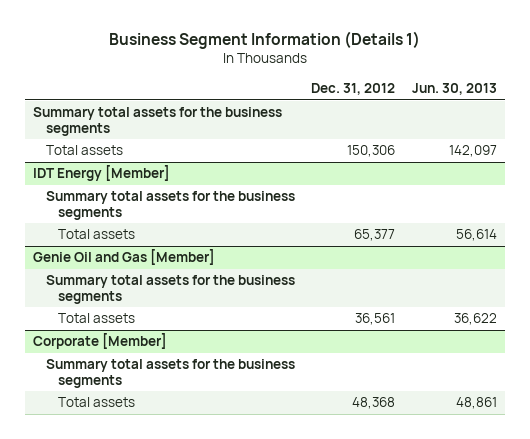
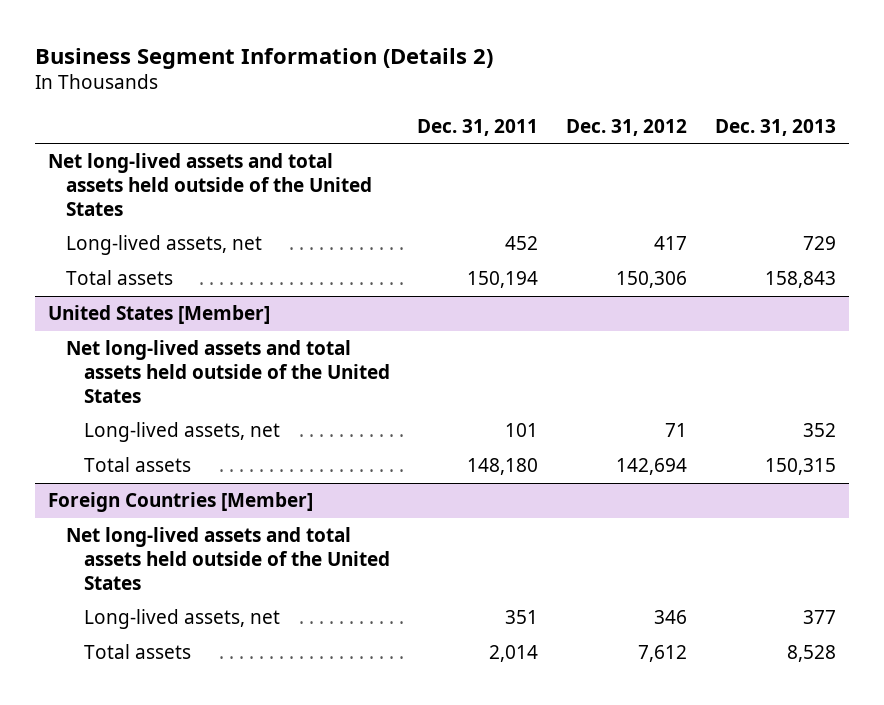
[108,31,420,50] Business Segment Information (Details 1) -> [34,47,493,69] Business Segment Information (Details 2)
[411,82,497,95] Jun. 30, 2013 -> none
none -> [417,118,539,136] Dec. 31, 2011
none -> [714,118,836,136] Dec. 31, 2013
[33,107,283,136] Summary total assets for the business segments -> none
none -> [48,153,373,216] Net long-lived assets and total assets held outside of the United States
none -> [66,235,263,256] Long-lived assets, net
[33,165,171,182] IDT Energy [Member] -> none
[45,191,295,220] Summary total assets for the business segments -> none
[33,249,216,266] Genie Oil and Gas [Member] -> none
[45,275,295,304] Summary total assets for the business segments -> none
[33,333,168,350] Corporate [Member] -> none
[45,359,295,388] Summary total assets for the business segments -> none
[58,397,136,408] Total assets -> none
none -> [48,305,271,325] United States [Member]
none -> [66,340,390,403] Net long-lived assets and total assets held outside of the United States
none -> [83,422,280,443] Long-lived assets, net
[354,229,396,242] 65,377 -> [615,458,687,476] 142,694
none -> [48,492,314,513] Foreign Countries [Member]
none -> [66,527,390,590] Net long-lived assets and total assets held outside of the United States
none -> [83,609,280,630] Long-lived assets, net
[355,313,396,326] 36,561 -> [637,645,687,663] 7,612

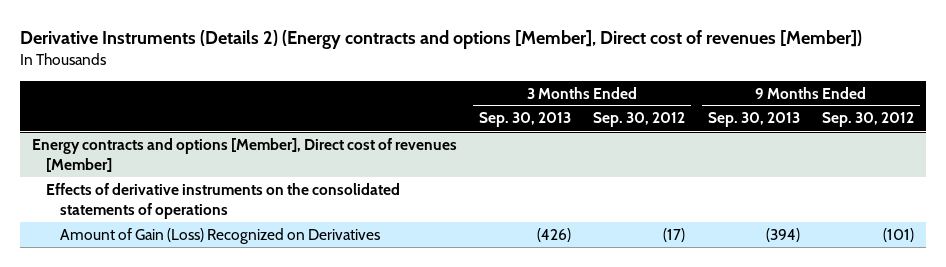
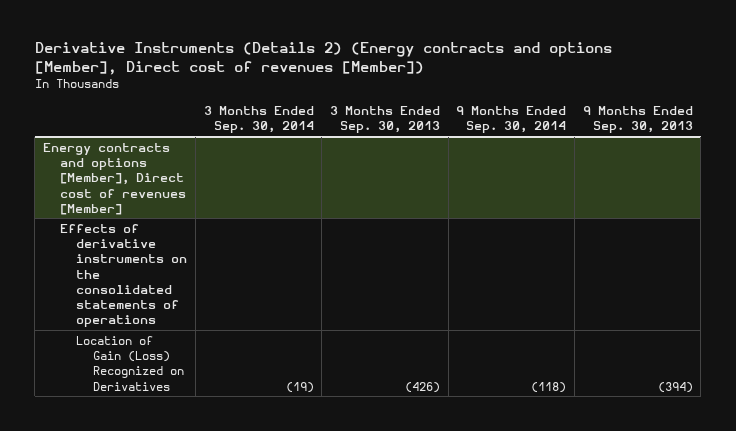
[593,112,686,128] Sep. 30, 2012 -> none
[822,112,915,128] Sep. 30, 2012 -> none
none -> [203,106,314,134] 3 Months Ended Sep. 30, 2014
none -> [456,106,567,134] 9 Months Ended Sep. 30, 2014
[60,227,381,244] Amount of Gain (Loss) Recognized on Derivatives -> [76,335,184,391] Location of Gain (Loss) Recognized on Derivatives

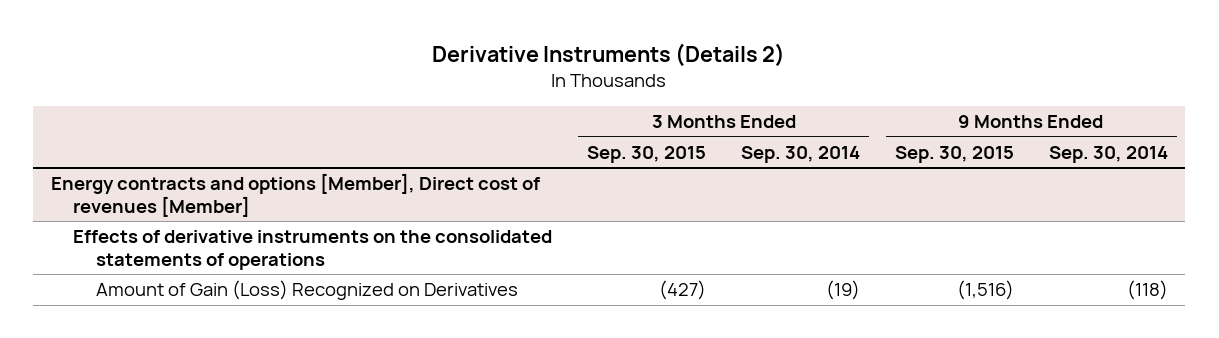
[34,42,612,76] Derivative Instruments (Details 2) (Energy contracts and options [Member], Direct cost of revenues [Member]) -> [432,43,786,68] Derivative Instruments (Details 2)
[329,106,440,134] 3 Months Ended Sep. 30, 2013 -> none
[582,106,693,134] 9 Months Ended Sep. 30, 2013 -> none
none -> [587,145,707,163] Sep. 30, 2015
none -> [895,145,1015,163] Sep. 30, 2015
[76,335,184,391] Location of Gain (Loss) Recognized on Derivatives -> [95,280,518,301] Amount of Gain (Loss) Recognized on Derivatives

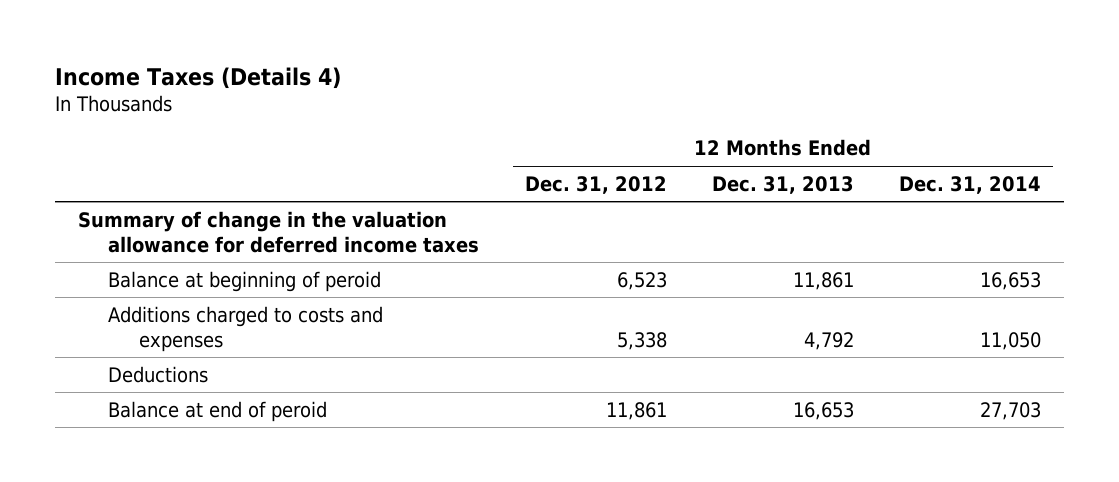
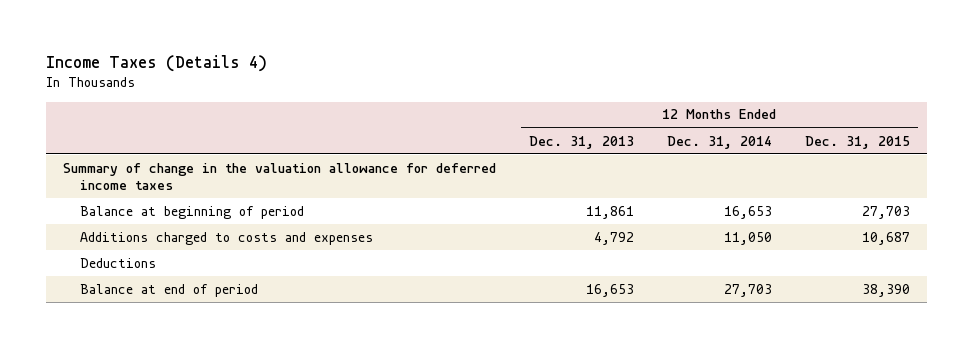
[524,175,667,194] Dec. 31, 2012 -> none
none -> [805,135,911,149] Dec. 31, 2015
[108,270,382,292] Balance at beginning of peroid -> [80,205,305,219] Balance at beginning of period
[108,400,328,422] Balance at end of peroid -> [80,283,259,297] Balance at end of period

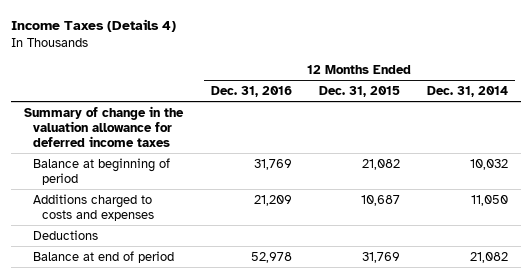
[528,135,634,149] Dec. 31, 2013 -> none
none -> [210,85,292,97] Dec. 31, 2016
[723,205,772,219] 16,653 -> [469,158,508,170] 10,032
[862,205,911,219] 27,703 -> [361,158,400,170] 21,082
[723,283,772,297] 27,703 -> [469,251,508,263] 21,082
[862,283,911,297] 38,390 -> [361,251,400,263] 31,769

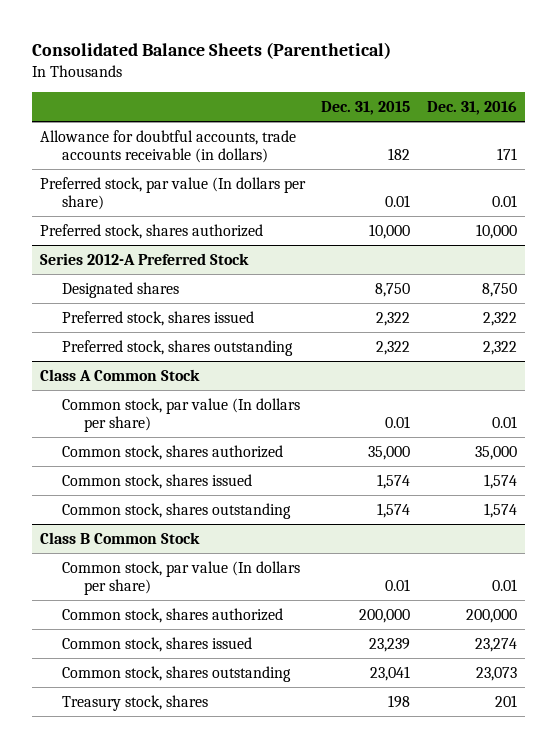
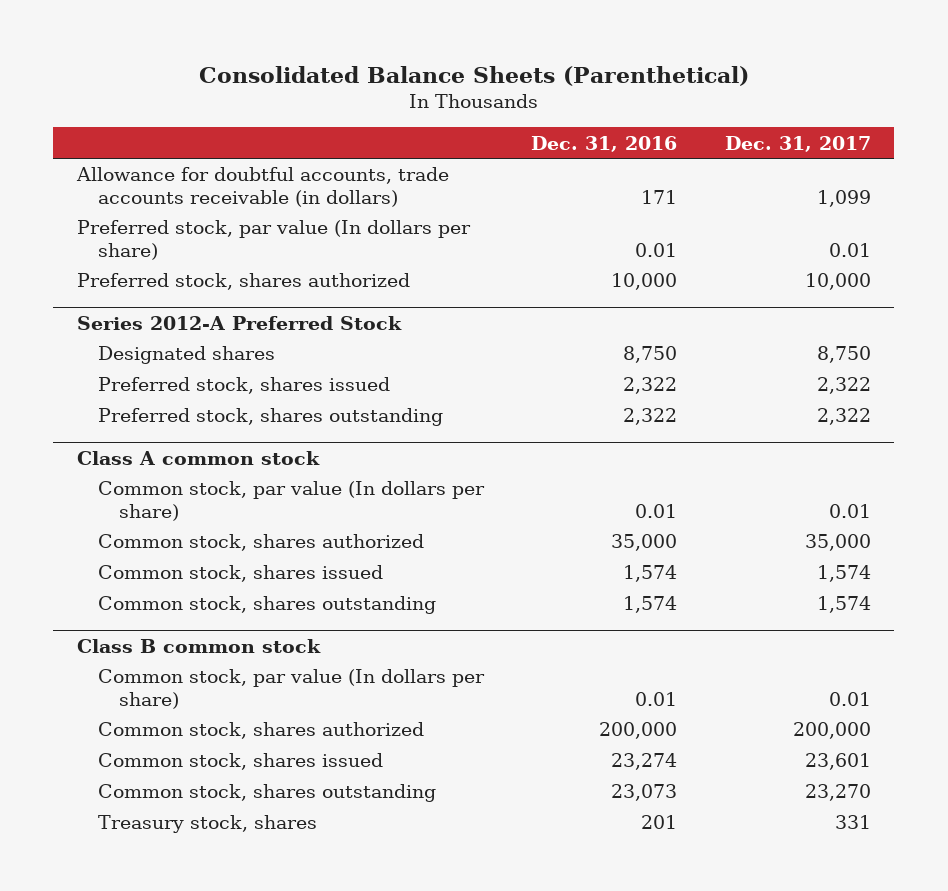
[321,101,411,116] Dec. 31, 2015 -> none
none -> [724,135,871,152] Dec. 31, 2017
[40,368,201,381] Class A Common Stock -> [77,450,321,465] Class A common stock
[40,531,201,544] Class B Common Stock -> [77,638,322,653] Class B common stock

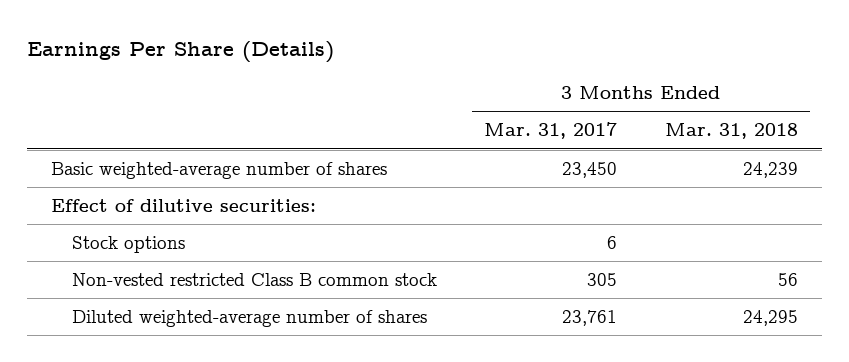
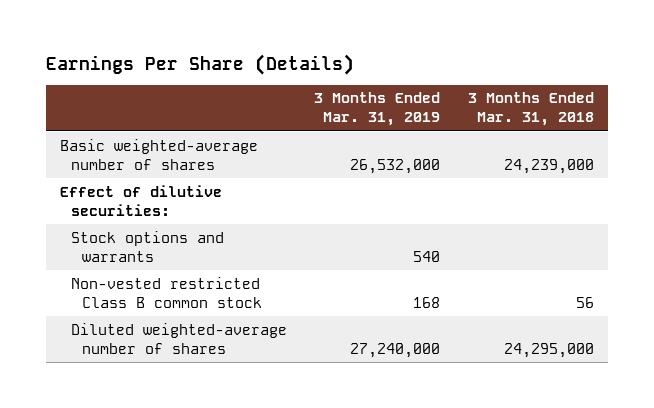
[484,122,618,140] Mar. 31, 2017 -> none
none -> [314,92,441,127] 3 Months Ended Mar. 31, 2019
[743,161,799,178] 24,239 -> [503,158,594,174] 24,239,000
[71,235,185,253] Stock options -> [70,230,224,262] Stock options and warrants
[743,309,799,326] 24,295 -> [503,342,594,358] 24,295,000

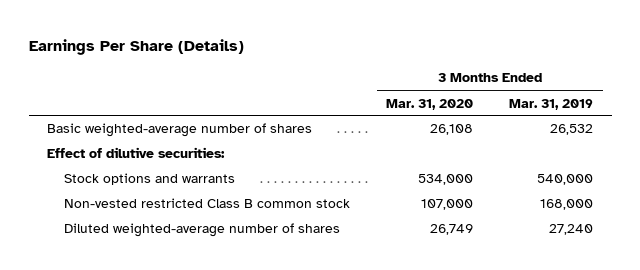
[467,92,594,127] 3 Months Ended Mar. 31, 2018 -> none
none -> [386,98,474,110] Mar. 31, 2020
[350,158,441,174] 26,532,000 -> [550,124,594,136] 26,532
[413,250,441,262] 540 -> [537,174,594,186] 540,000
[413,296,441,308] 168 -> [540,199,594,211] 168,000
[350,342,441,358] 27,240,000 -> [549,224,594,236] 27,240

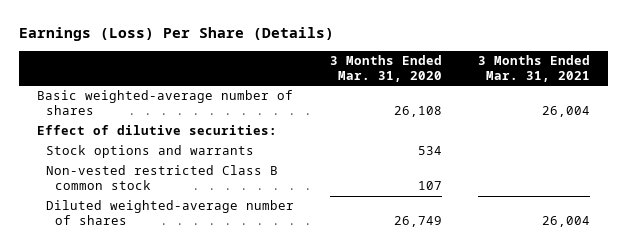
[28,38,244,55] Earnings Per Share (Details) -> [19,27,335,42] Earnings (Loss) Per Share (Details)
[509,98,594,110] Mar. 31, 2019 -> none
none -> [477,55,590,83] 3 Months Ended Mar. 31, 2021
[418,174,474,186] 534,000 -> [417,146,442,156] 534
[421,199,474,211] 107,000 -> [417,181,442,191] 107

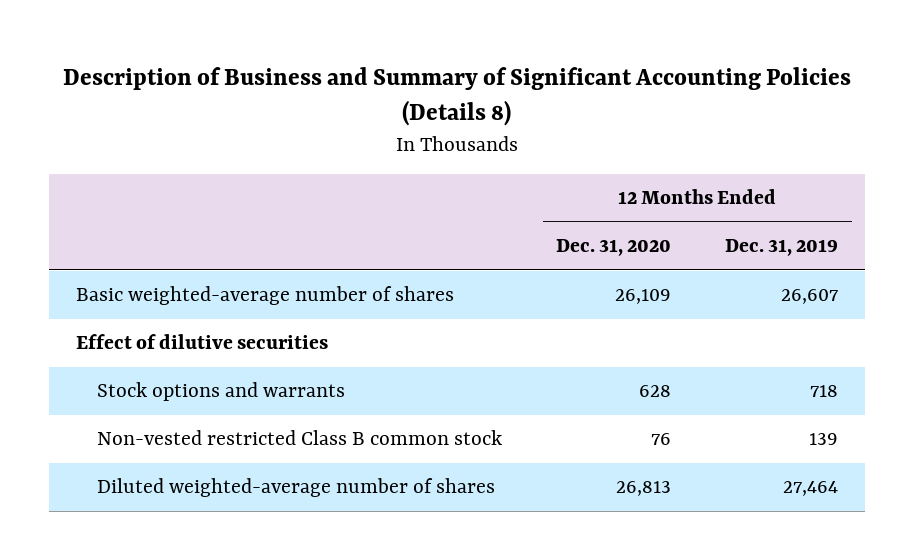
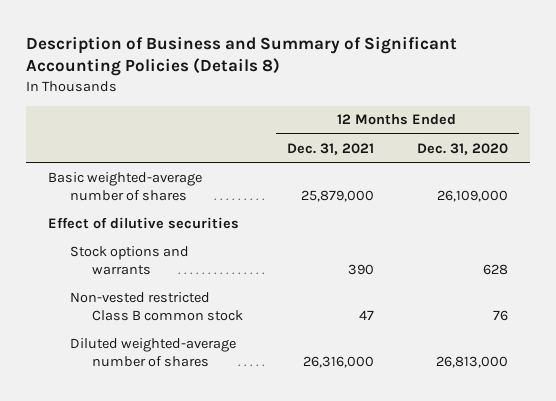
[725,239,839,257] Dec. 31, 2019 -> none
none -> [286,142,374,155] Dec. 31, 2021
[615,289,672,305] 26,109 -> [437,189,509,202] 26,109,000
[616,481,672,497] 26,813 -> [436,355,509,368] 26,813,000

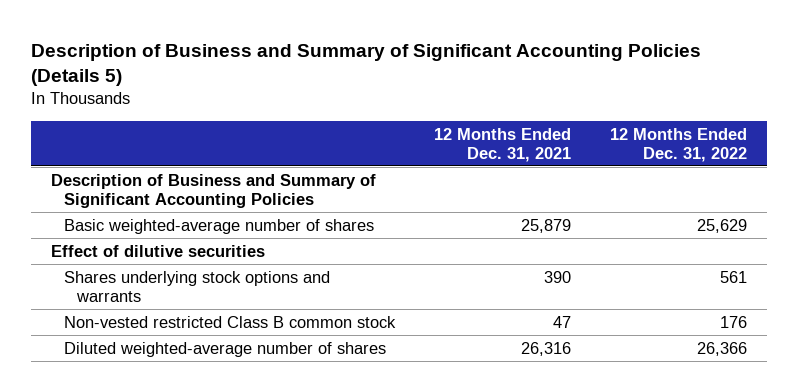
[26,35,458,77] Description of Business and Summary of Significant Accounting Policies (Details 8) -> [31,43,702,87] Description of Business and Summary of Significant Accounting Policies (Details 5)
[417,142,509,155] Dec. 31, 2020 -> none
none -> [610,127,748,162] 12 Months Ended Dec. 31, 2022
none -> [50,173,376,208] Description of Business and Summary of Significant Accounting Policies
[300,189,374,202] 25,879,000 -> [521,218,572,233] 25,879
[69,245,189,275] Stock options and warrants -> [63,270,330,302] Shares underlying stock options and warrants
[302,355,374,368] 26,316,000 -> [521,341,572,356] 26,316

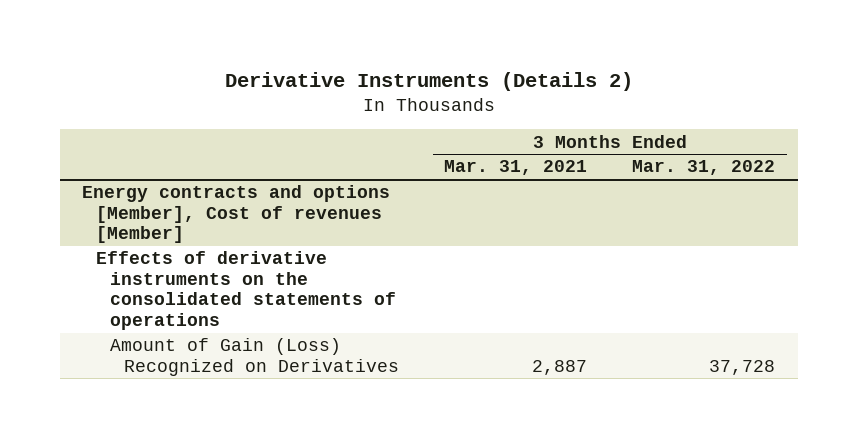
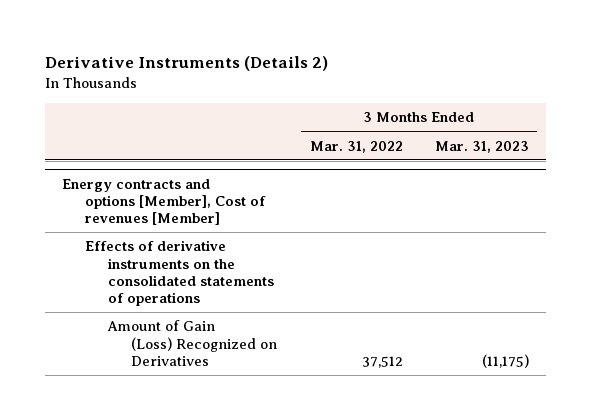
[444,160,588,176] Mar. 31, 2021 -> none
none -> [435,140,530,153] Mar. 31, 2023
[709,359,776,375] 37,728 -> [361,355,403,368] 37,512

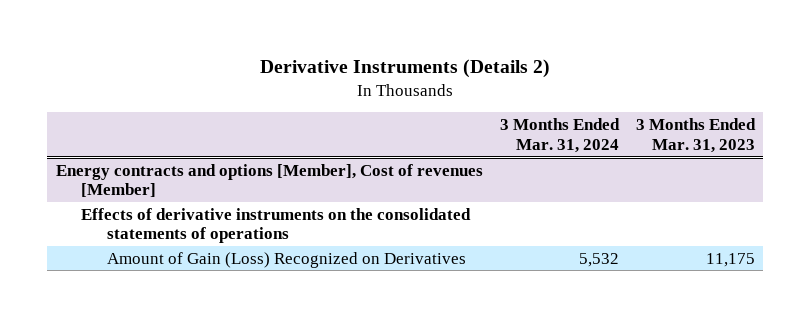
[309,140,403,153] Mar. 31, 2022 -> none
none -> [499,118,620,153] 3 Months Ended Mar. 31, 2024
[482,353,530,368] (11,175) -> [705,252,755,267] 11,175

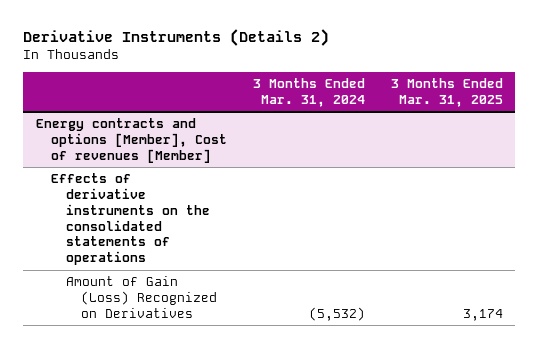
[635,118,756,153] 3 Months Ended Mar. 31, 2023 -> none
none -> [390,78,503,107] 3 Months Ended Mar. 31, 2025
[578,252,619,267] 5,532 -> [308,306,365,321] (5,532)

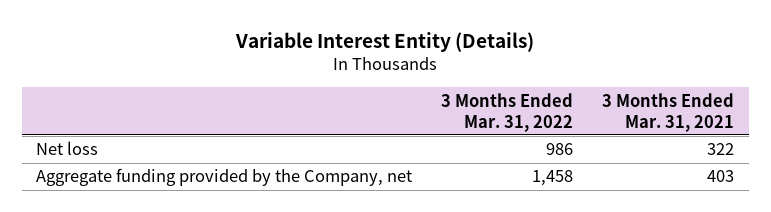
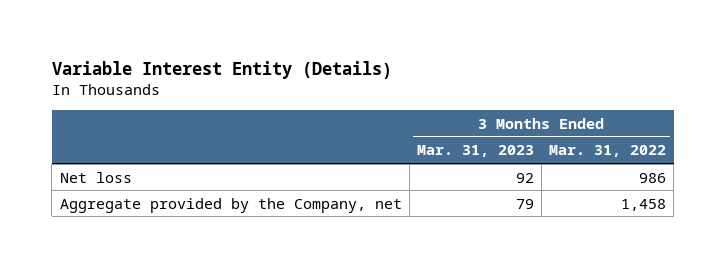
[602,92,735,132] 3 Months Ended Mar. 31, 2021 -> none
none -> [416,145,534,158] Mar. 31, 2023
[36,168,413,187] Aggregate funding provided by the Company, net -> [59,197,402,213] Aggregate provided by the Company, net

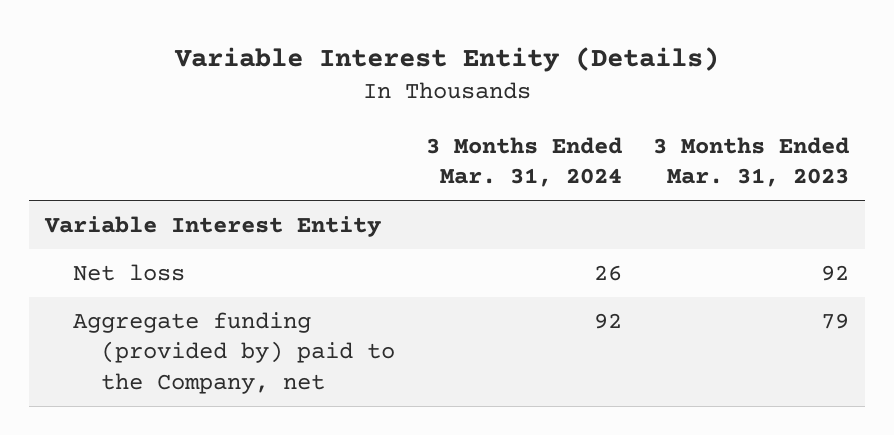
[549,145,667,158] Mar. 31, 2022 -> none
none -> [426,136,623,188] 3 Months Ended Mar. 31, 2024
none -> [43,215,381,237] Variable Interest Entity
[59,197,402,213] Aggregate provided by the Company, net -> [72,311,396,394] Aggregate funding (provided by) paid to the Company, net

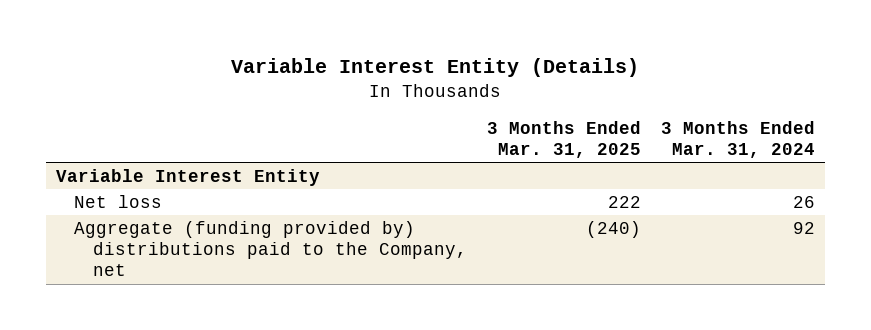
[653,136,850,188] 3 Months Ended Mar. 31, 2023 -> none
none -> [486,120,641,158] 3 Months Ended Mar. 31, 2025
[72,311,396,394] Aggregate funding (provided by) paid to the Company, net -> [74,221,467,277] Aggregate (funding provided by) distributions paid to the Company, net

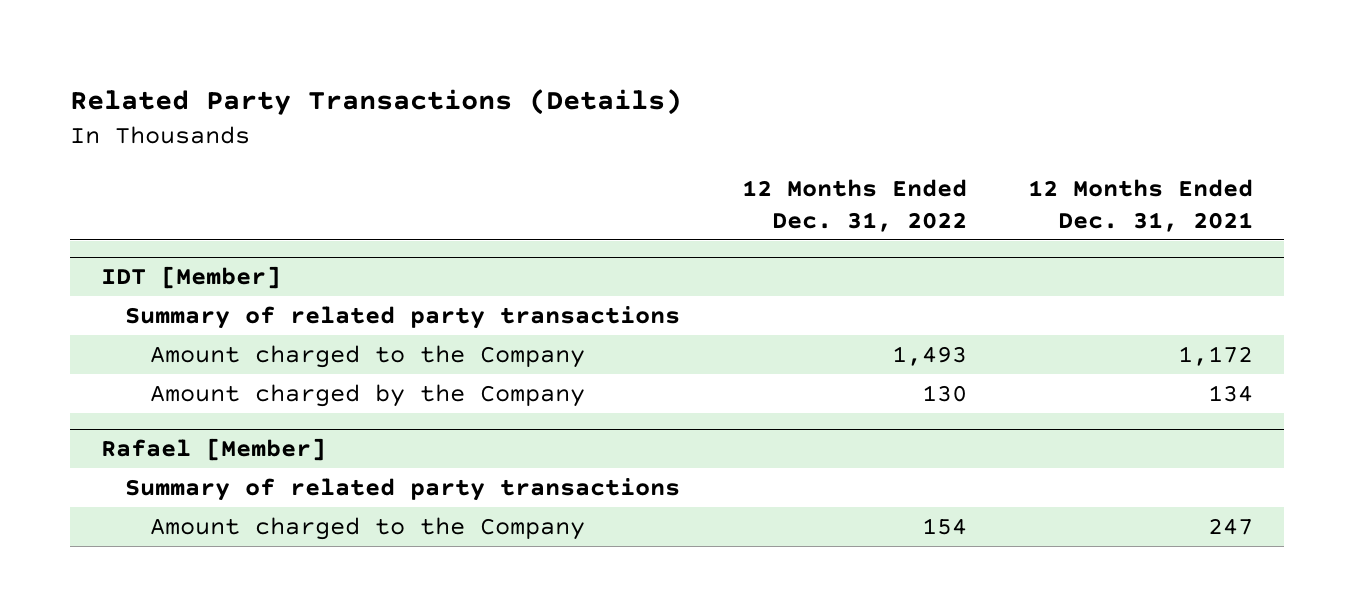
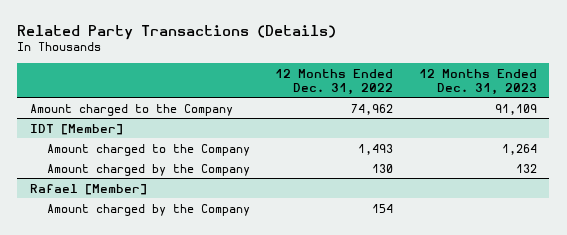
[1028,178,1254,233] 12 Months Ended Dec. 31, 2021 -> none
none -> [418,68,537,95] 12 Months Ended Dec. 31, 2023
none -> [30,103,234,116] Amount charged to the Company
[125,305,681,329] Summary of related party transactions -> none
[125,477,681,501] Summary of related party transactions -> none
[149,516,585,540] Amount charged to the Company -> [46,203,250,216] Amount charged by the Company

